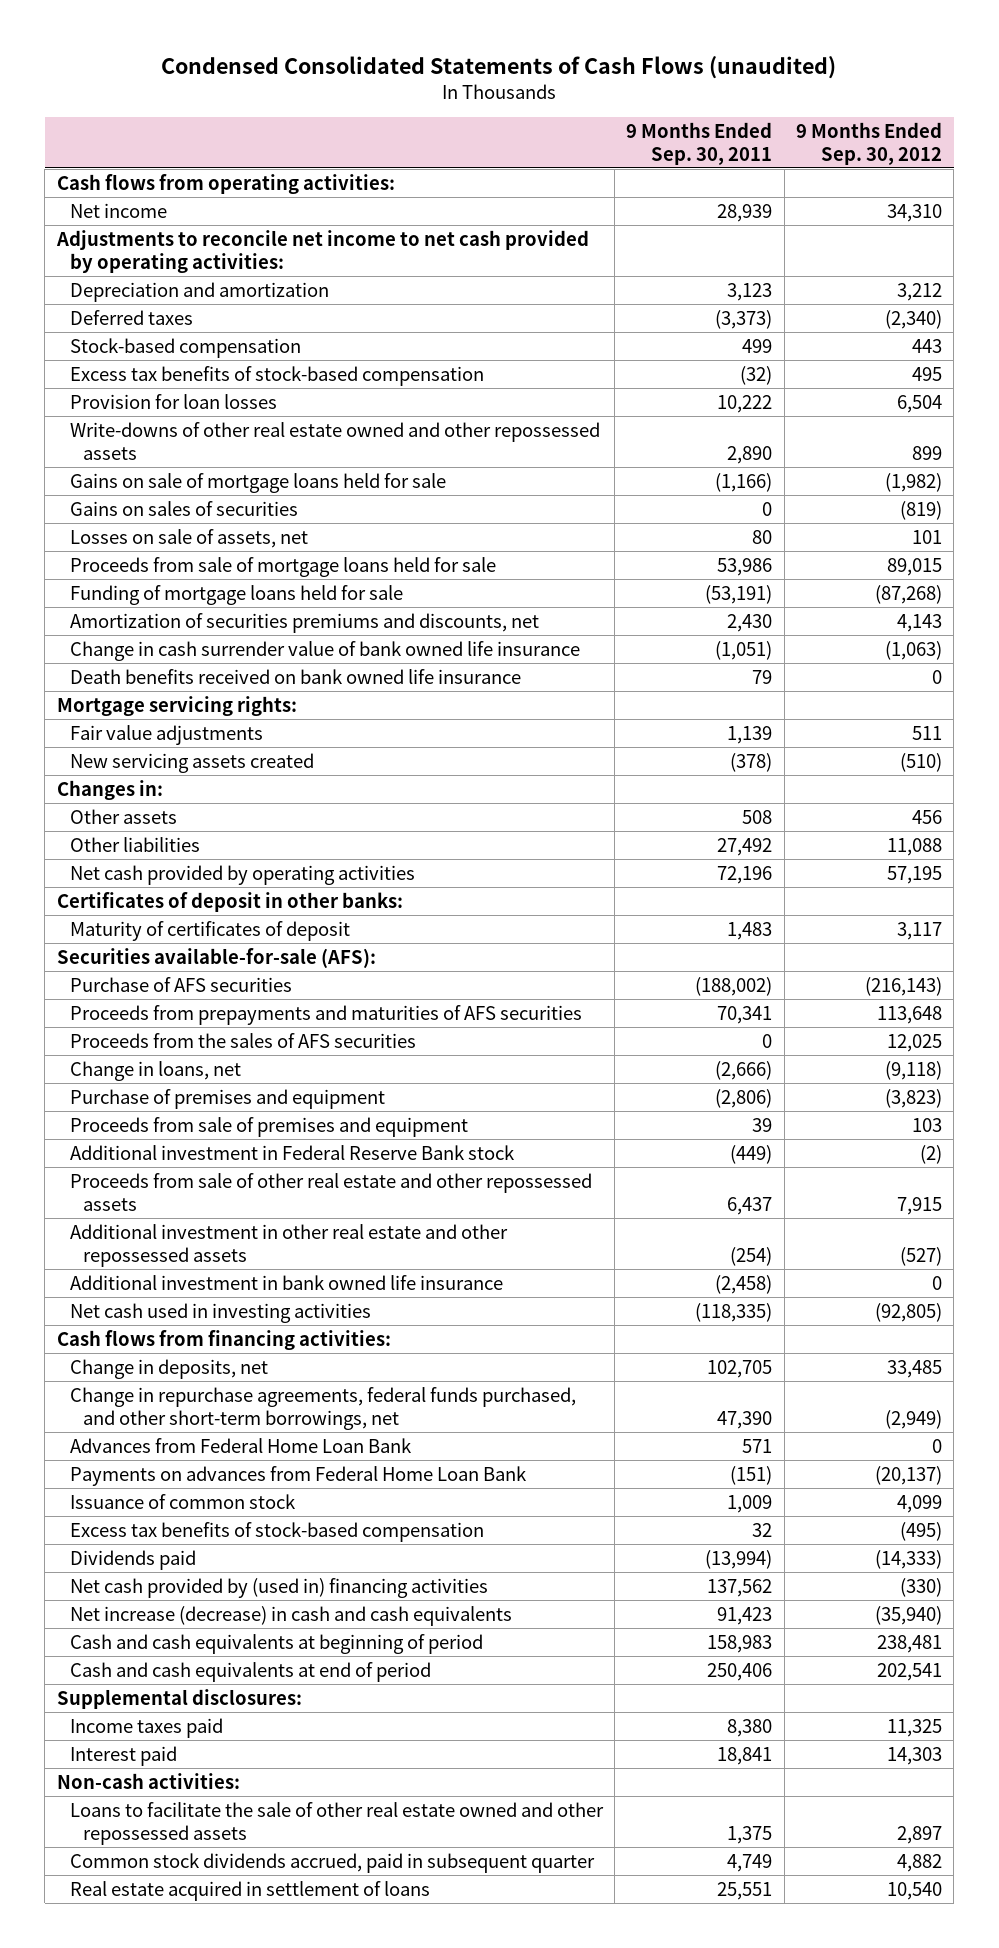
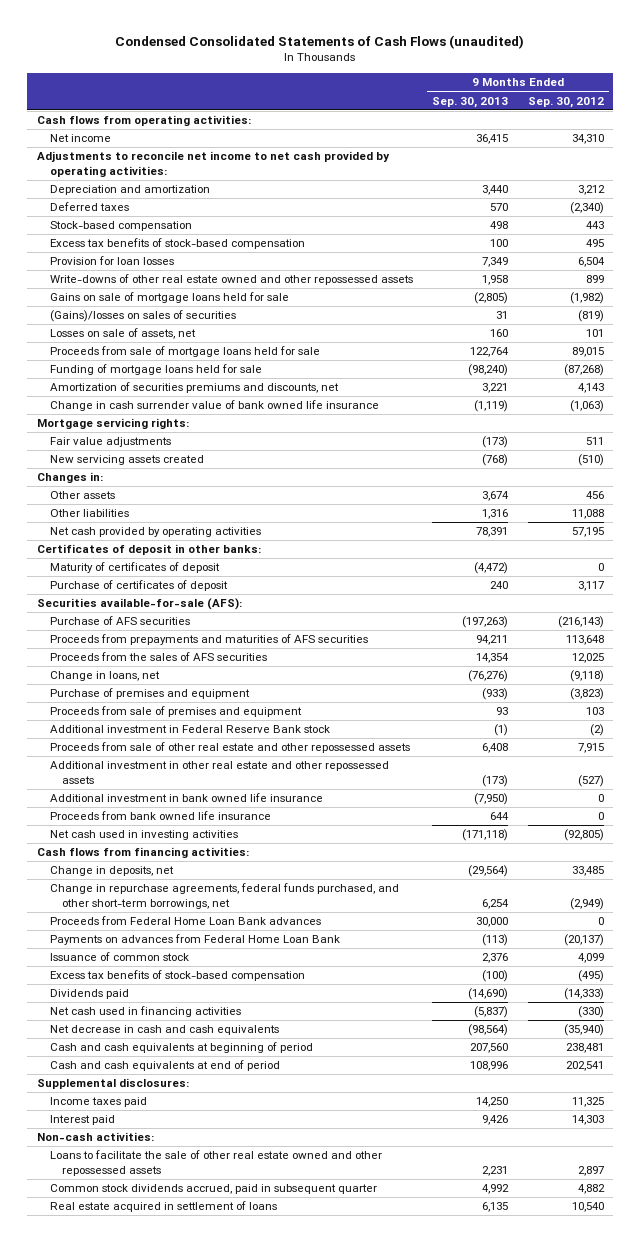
[626,121,773,165] 9 Months Ended Sep. 30, 2011 -> none
none -> [432,96,509,108] Sep. 30, 2013
[69,500,298,516] Gains on sales of securities -> [49,310,236,323] (Gains)/losses on sales of securities
[69,668,521,684] Death benefits received on bank owned life insurance -> none
[896,921,942,940] 3,117 -> [597,563,604,572] 0
none -> [49,580,228,592] Purchase of certificates of deposit
none -> [49,811,271,821] Proceeds from bank owned life insurance
[69,1437,412,1453] Advances from Federal Home Loan Bank -> [49,916,321,926] Proceeds from Federal Home Loan Bank advances
[69,1577,488,1598] Net cash provided by (used in) financing activities -> [49,1006,241,1018] Net cash used in financing activities
[69,1605,512,1626] Net increase (decrease) in cash and cash equivalents -> [49,1025,279,1036] Net decrease in cash and cash equivalents

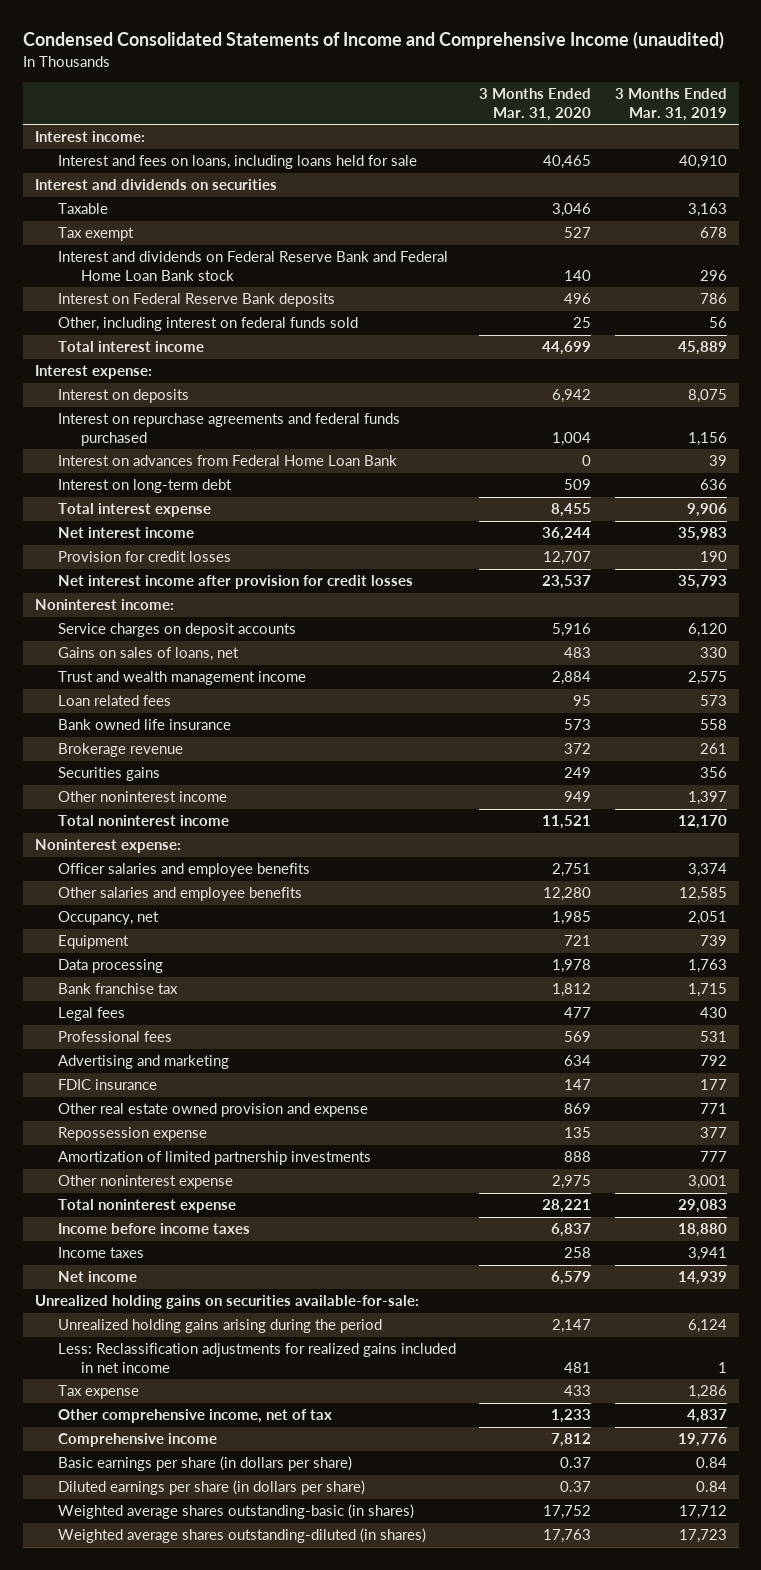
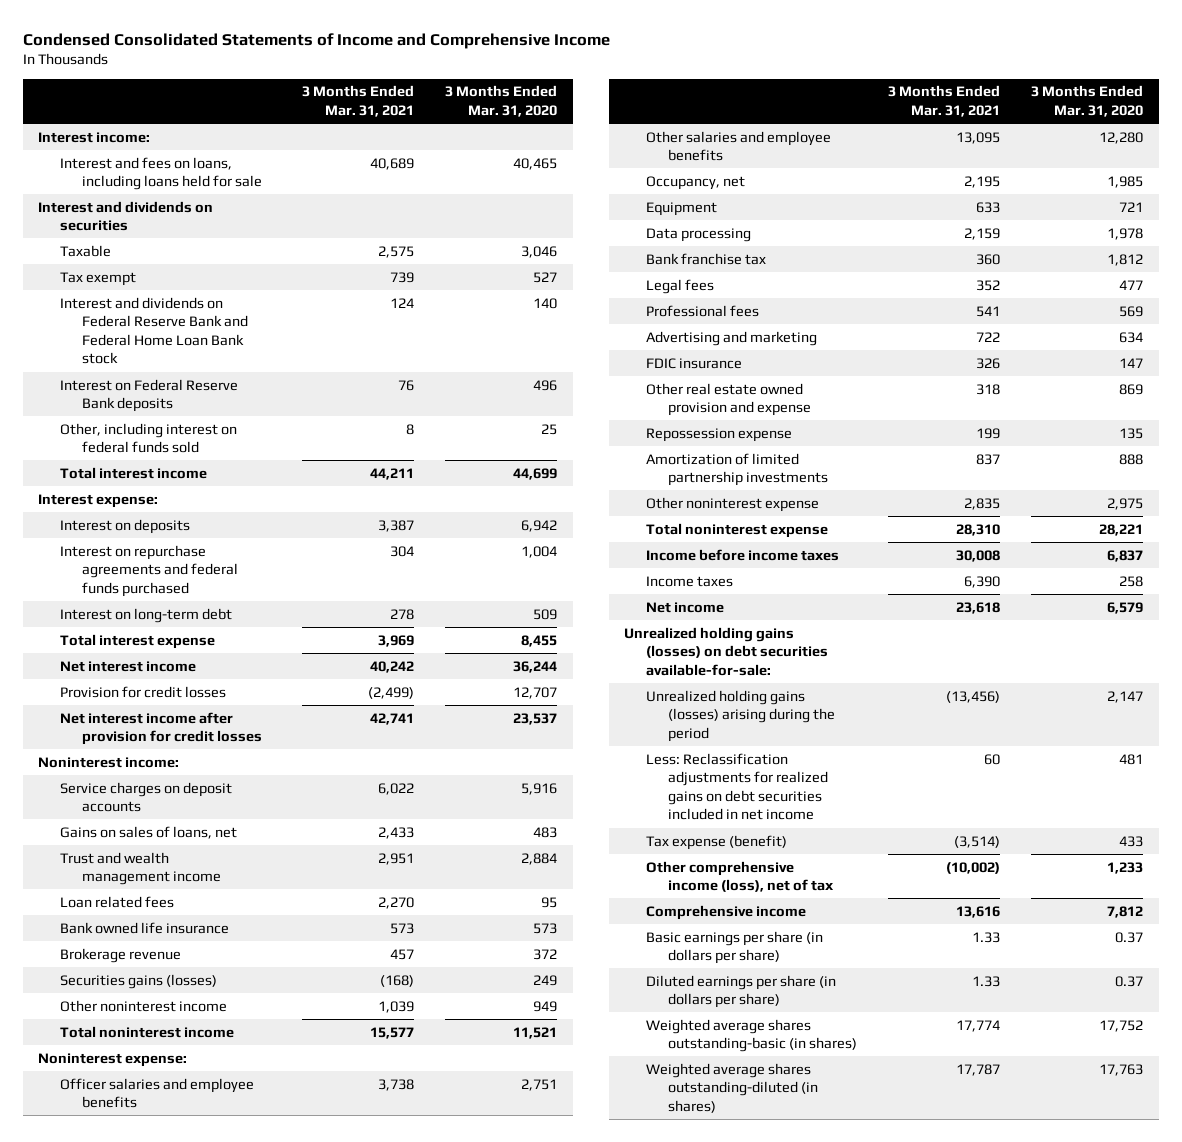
[22,31,724,50] Condensed Consolidated Statements of Income and Comprehensive Income (unaudited) -> [22,33,610,50] Condensed Consolidated Statements of Income and Comprehensive Income
[614,88,727,121] 3 Months Ended Mar. 31, 2019 -> none
none -> [302,85,415,117] 3 Months Ended Mar. 31, 2021
[57,455,397,467] Interest on advances from Federal Home Loan Bank -> none
[57,767,160,782] Securities gains -> [60,973,218,989] Securities gains (losses)
[34,1295,419,1310] Unrealized holding gains on securities available-for-sale: -> [624,626,829,676] Unrealized holding gains (losses) on debt securities available-for-sale:
[57,1319,382,1334] Unrealized holding gains arising during the period -> [646,689,836,742] Unrealized holding gains (losses) arising during the period
[57,1343,456,1373] Less: Reclassification adjustments for realized gains included in net income -> [646,752,829,821] Less: Reclassification adjustments for realized gains on debt securities included in net income
[57,1385,139,1400] Tax expense -> [646,834,788,850] Tax expense (benefit)
[57,1409,332,1424] Other comprehensive income, net of tax -> [646,860,835,893] Other comprehensive income (loss), net of tax

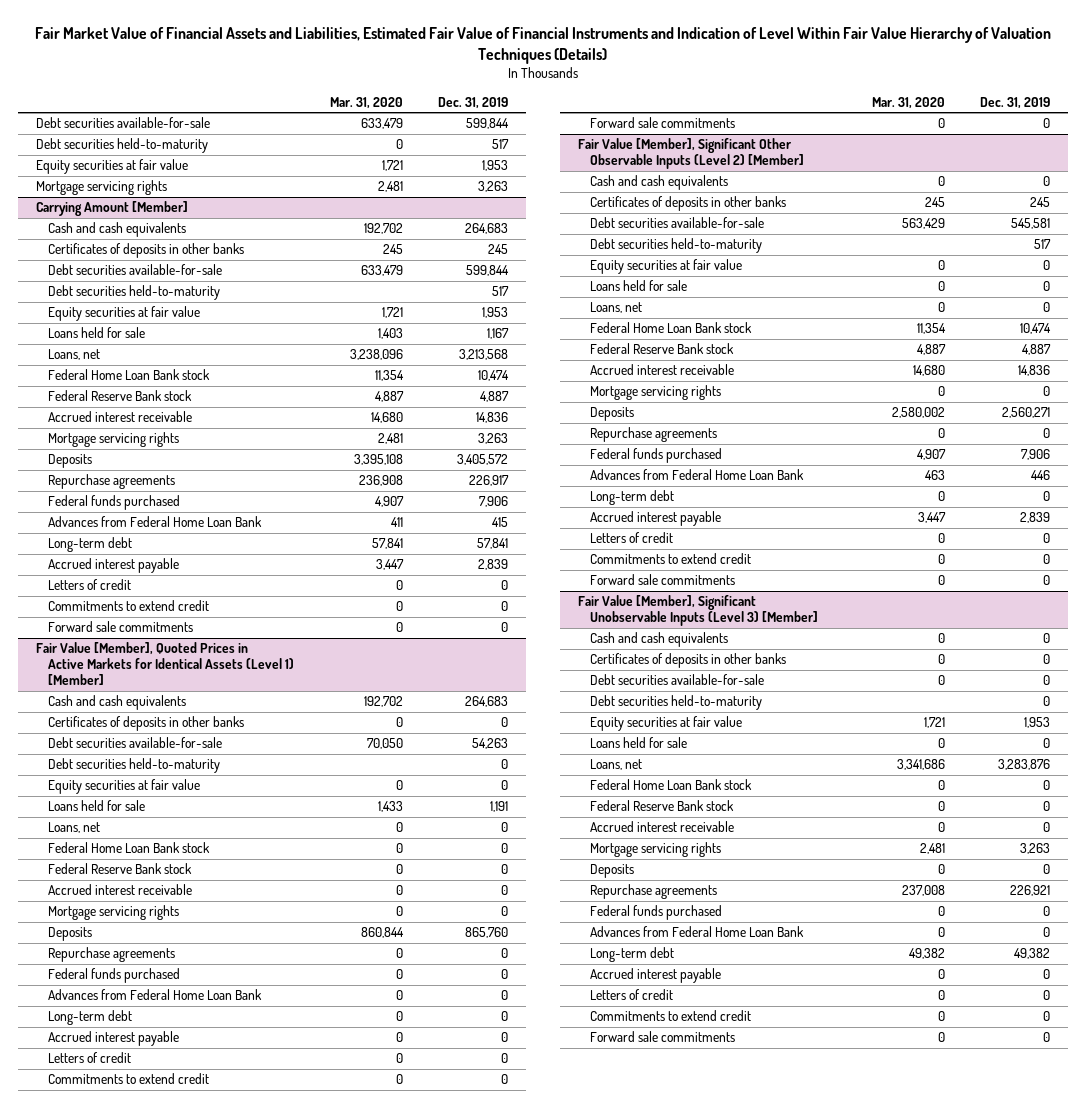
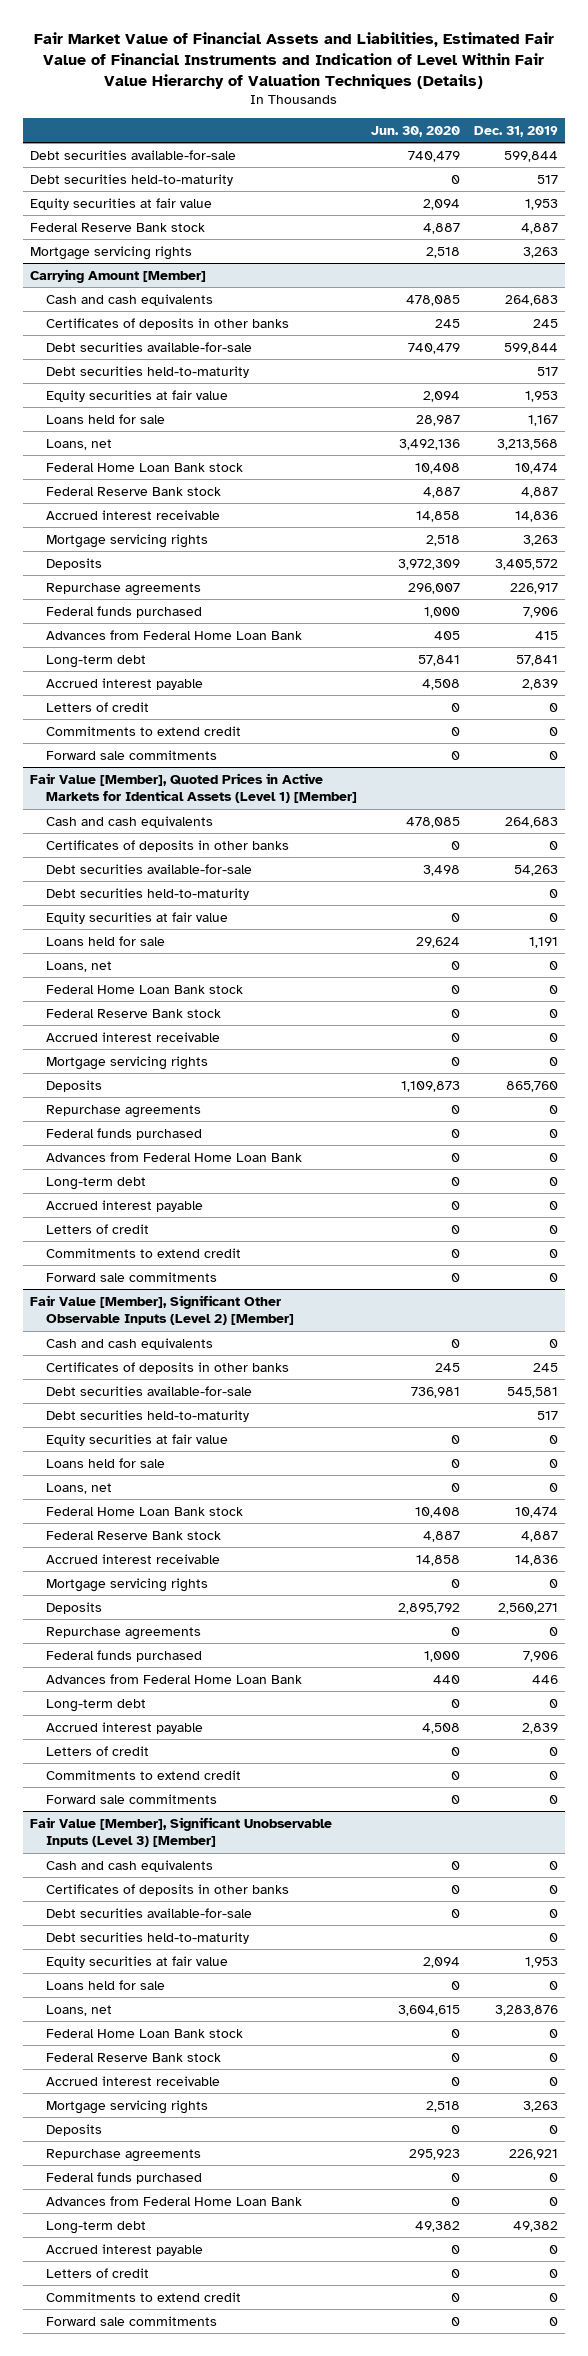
[329,96,403,109] Mar. 31, 2020 -> none
none -> [371,125,461,137] Jun. 30, 2020
none -> [29,222,205,232] Federal Reserve Bank stock

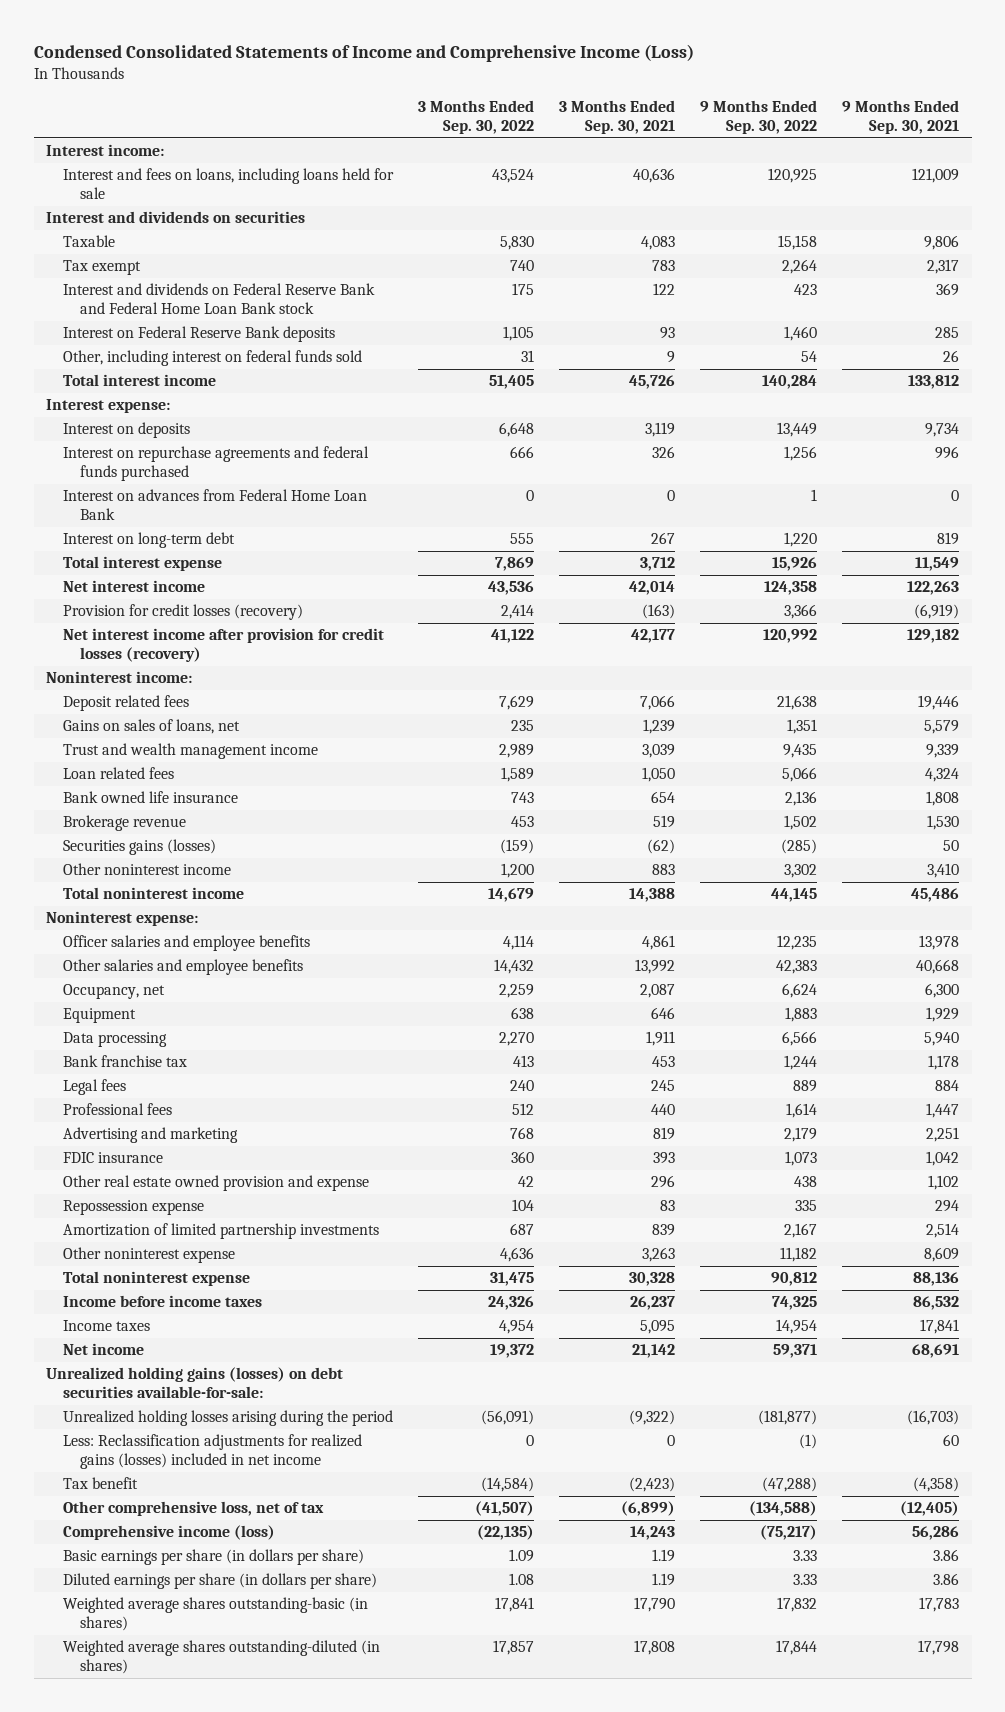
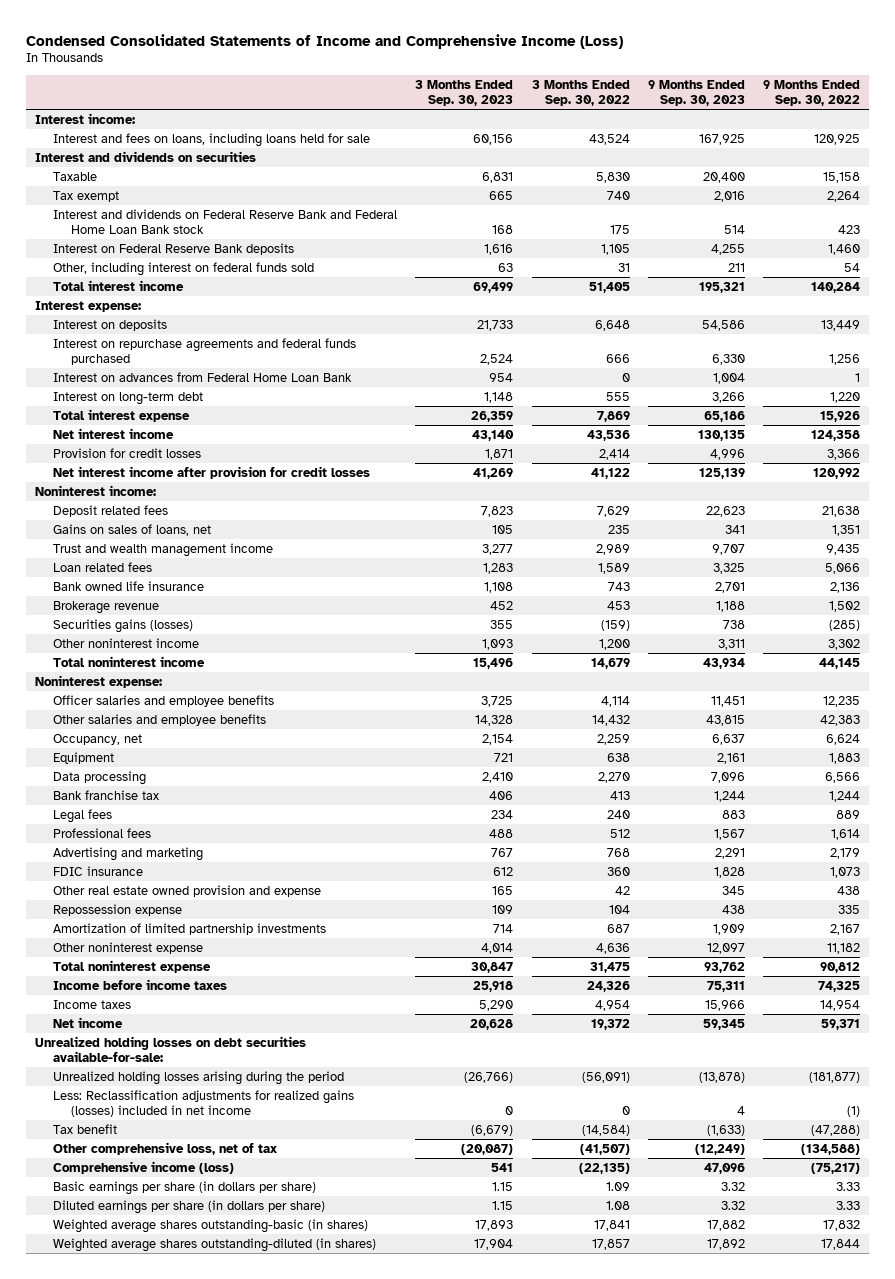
[559,100,676,135] 3 Months Ended Sep. 30, 2021 -> none
[842,100,960,135] 9 Months Ended Sep. 30, 2021 -> none
none -> [415,79,514,107] 3 Months Ended Sep. 30, 2023
none -> [647,79,745,107] 9 Months Ended Sep. 30, 2023
[62,604,303,621] Provision for credit losses (recovery) -> [53,447,202,458] Provision for credit losses
[62,628,384,663] Net interest income after provision for credit losses (recovery) -> [53,465,371,479] Net interest income after provision for credit losses
[46,1367,344,1399] Unrealized holding gains (losses) on debt securities available-for-sale: -> [35,1035,307,1063] Unrealized holding losses on debt securities available-for-sale:

